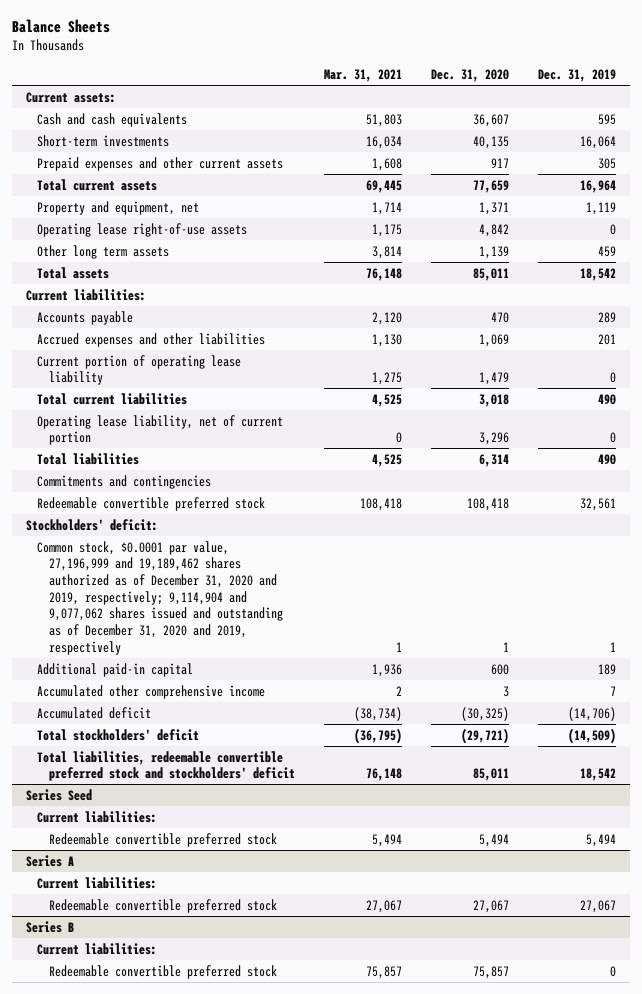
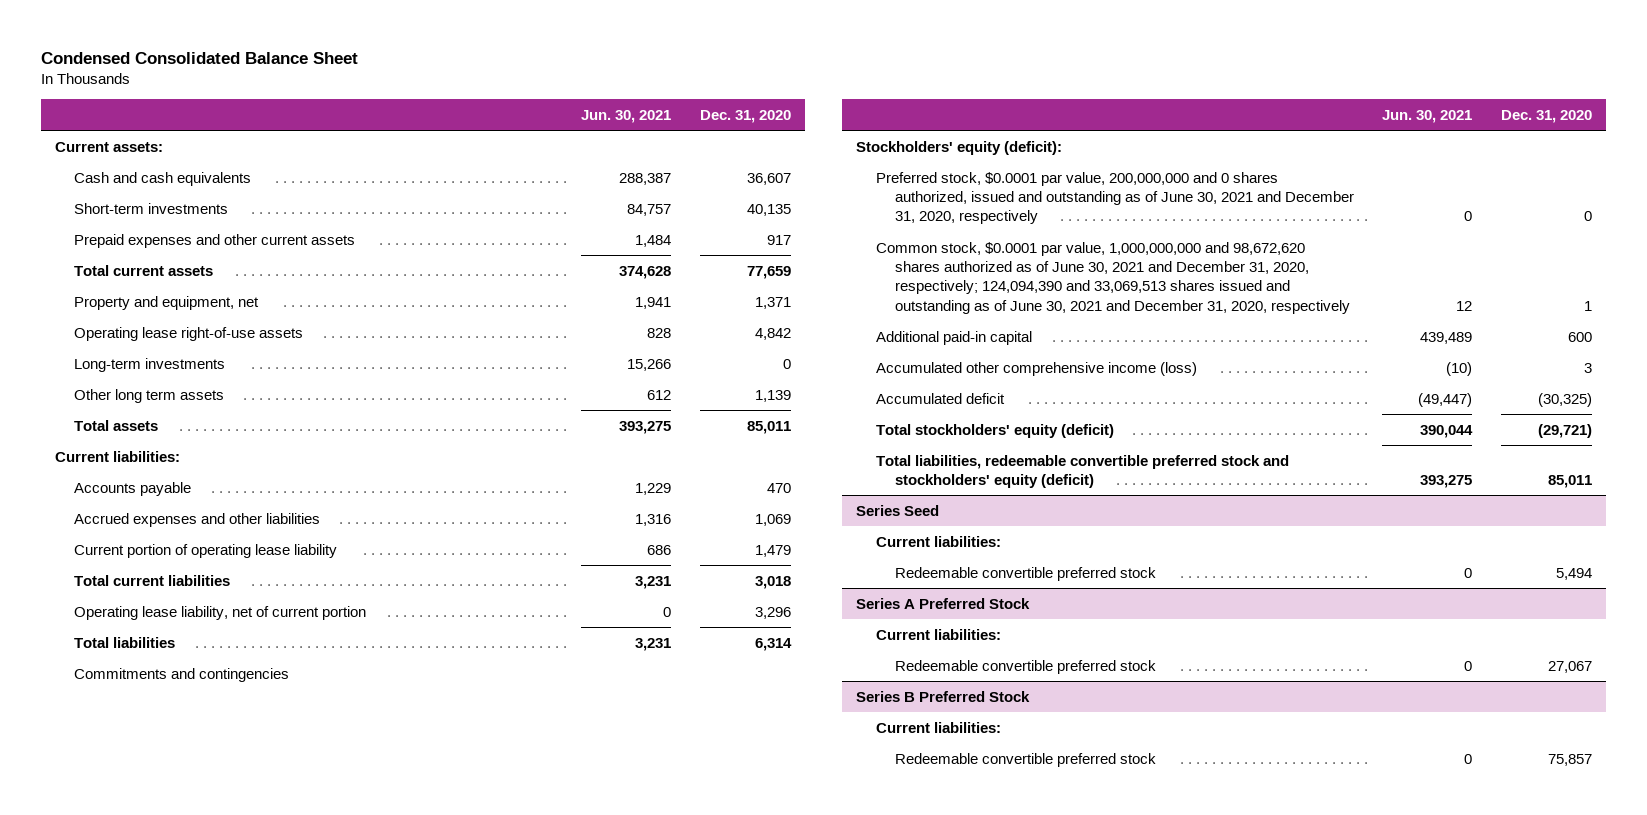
[11,19,110,34] Balance Sheets -> [40,52,358,65] Condensed Consolidated Balance Sheet
[323,69,402,83] Mar. 31, 2021 -> none
[537,69,616,83] Dec. 31, 2019 -> none
none -> [581,109,672,123] Jun. 30, 2021
none -> [74,357,226,372] Long-term investments
[37,496,266,511] Redeemable convertible preferred stock -> none
[26,518,159,531] Stockholders' deficit: -> [856,140,1063,155] Stockholders' equity (deficit):
none -> [875,171,1354,225] Preferred stock, $0.0001 par value, 200,000,000 and 0 shares authorized, issued and outstanding as of June 30, 2021 and December 31, 2020, respectively
[37,540,283,655] Common stock, $0.0001 par value, 27,196,999 and 19,189,462 shares authorized as of December 31, 2020 and 2019, respectively; 9,114,904 and 9,077,062 shares issued and outstanding as of December 31, 2020 and 2019, respectively -> [875,241,1350,314] Common stock, $0.0001 par value, 1,000,000,000 and 98,672,620 shares authorized as of June 30, 2021 and December 31, 2020, respectively; 124,094,390 and 33,069,513 shares issued and outstanding as of June 30, 2021 and December 31, 2020, respectively
[37,684,266,699] Accumulated other comprehensive income -> [875,361,1197,376] Accumulated other comprehensive income (loss)
[37,728,200,741] Total stockholders' deficit -> [875,423,1114,438] Total stockholders' equity (deficit)
[37,750,295,782] Total liabilities, redeemable convertible preferred stock and stockholders' deficit -> [875,454,1289,489] Total liabilities, redeemable convertible preferred stock and stockholders' equity (deficit)
[26,854,75,867] Series A -> [856,597,1031,609] Series A Preferred Stock
[26,920,75,933] Series B -> [856,690,1031,702] Series B Preferred Stock

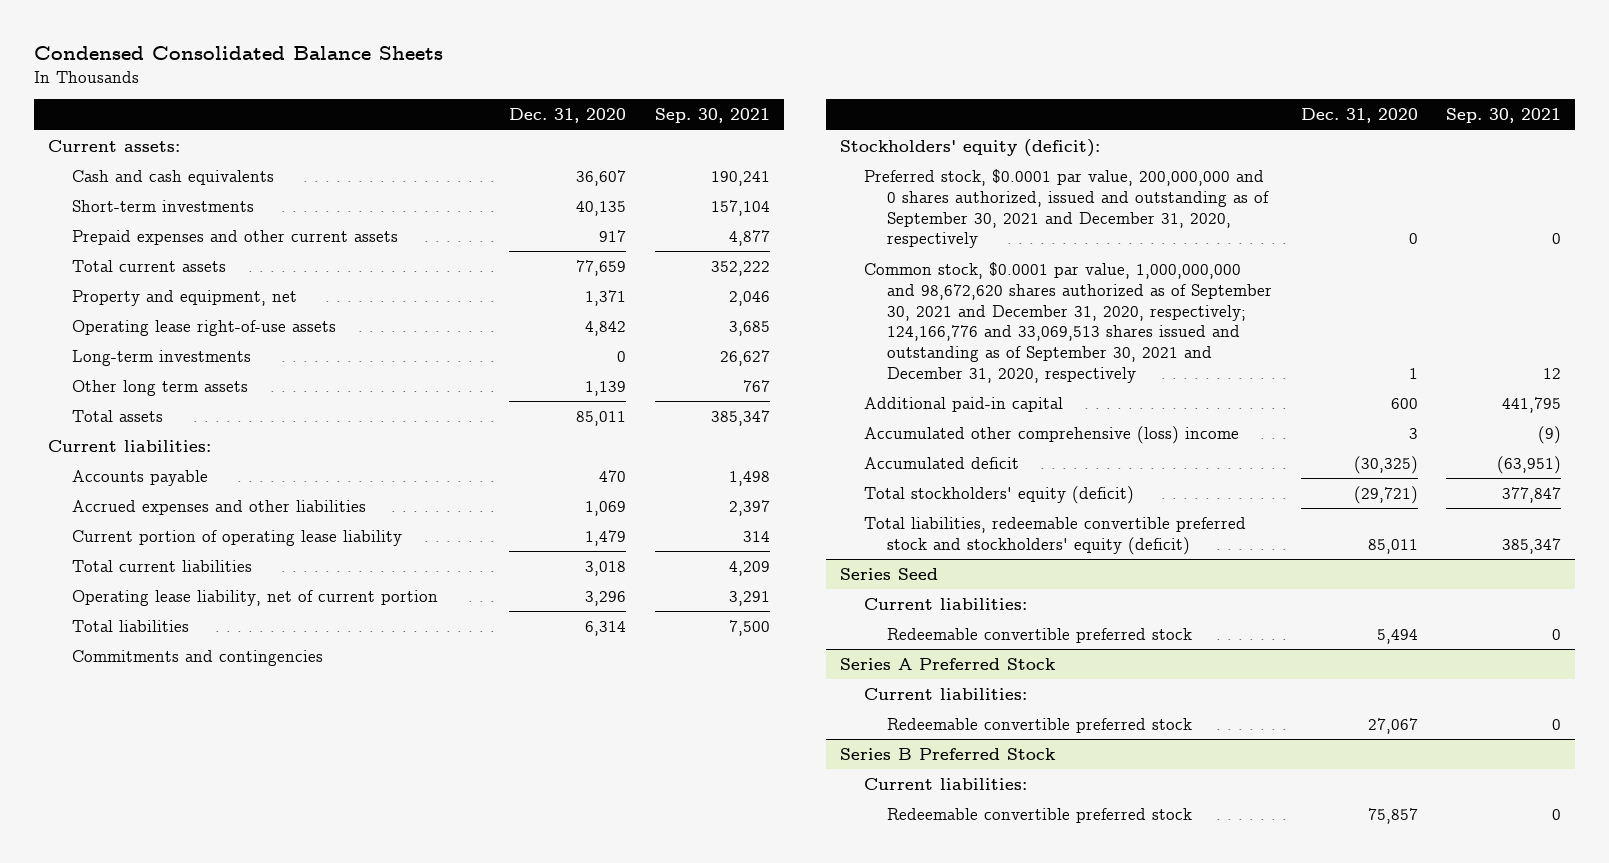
[40,52,358,65] Condensed Consolidated Balance Sheet -> [33,46,443,61] Condensed Consolidated Balance Sheets
[581,109,672,123] Jun. 30, 2021 -> none
none -> [654,108,770,124] Sep. 30, 2021
[875,171,1354,225] Preferred stock, $0.0001 par value, 200,000,000 and 0 shares authorized, issued and outstanding as of June 30, 2021 and December 31, 2020, respectively -> [863,168,1270,249] Preferred stock, $0.0001 par value, 200,000,000 and 0 shares authorized, issued and outstanding as of September 30, 2021 and December 31, 2020, respectively
[875,241,1350,314] Common stock, $0.0001 par value, 1,000,000,000 and 98,672,620 shares authorized as of June 30, 2021 and December 31, 2020, respectively; 124,094,390 and 33,069,513 shares issued and outstanding as of June 30, 2021 and December 31, 2020, respectively -> [863,261,1273,384] Common stock, $0.0001 par value, 1,000,000,000 and 98,672,620 shares authorized as of September 30, 2021 and December 31, 2020, respectively; 124,166,776 and 33,069,513 shares issued and outstanding as of September 30, 2021 and December 31, 2020, respectively
[875,361,1197,376] Accumulated other comprehensive income (loss) -> [863,425,1239,444] Accumulated other comprehensive (loss) income

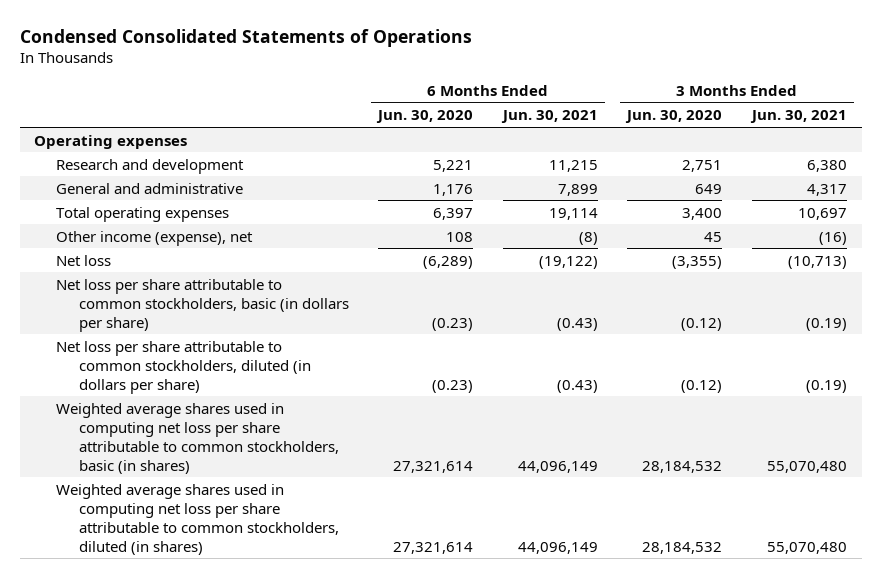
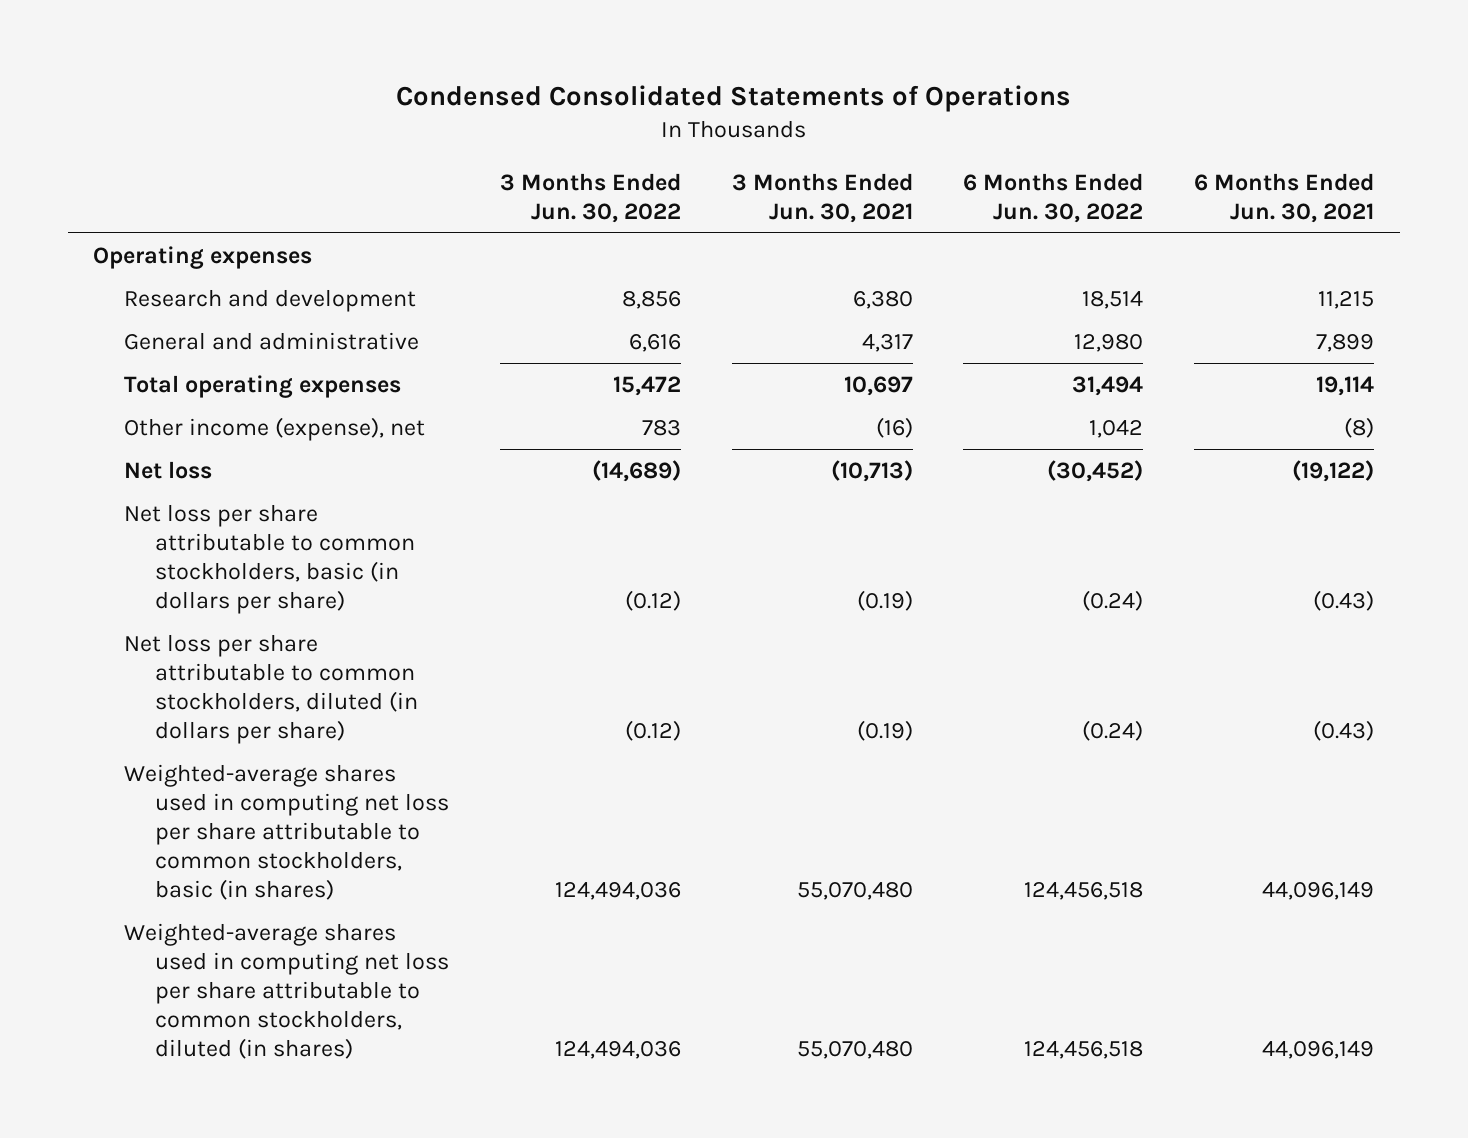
[376,110,474,124] Jun. 30, 2020 -> none
[625,110,723,124] Jun. 30, 2020 -> none
none -> [499,172,681,223] 3 Months Ended Jun. 30, 2022
none -> [963,172,1144,223] 6 Months Ended Jun. 30, 2022
[56,402,339,474] Weighted average shares used in computing net loss per share attributable to common stockholders, basic (in shares) -> [124,763,450,901] Weighted-average shares used in computing net loss per share attributable to common stockholders, basic (in shares)
[56,483,339,555] Weighted average shares used in computing net loss per share attributable to common stockholders, diluted (in shares) -> [124,922,450,1060] Weighted-average shares used in computing net loss per share attributable to common stockholders, diluted (in shares)

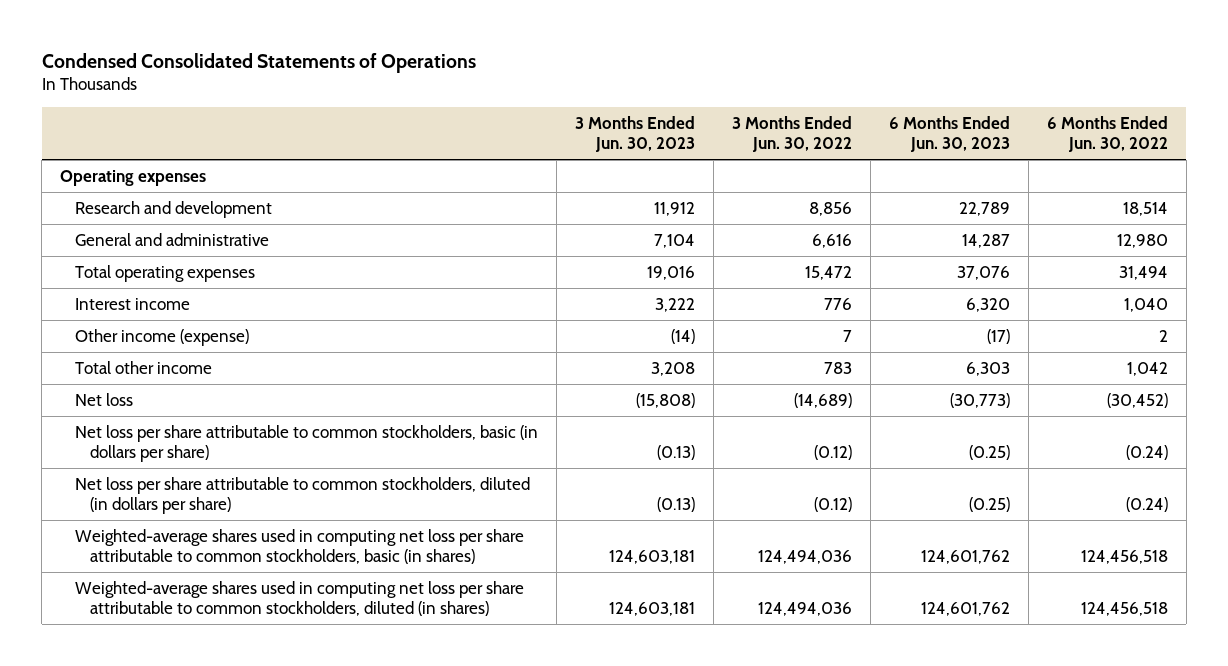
[731,172,913,223] 3 Months Ended Jun. 30, 2021 -> none
[1194,172,1375,223] 6 Months Ended Jun. 30, 2021 -> none
none -> [575,116,696,153] 3 Months Ended Jun. 30, 2023
none -> [889,116,1011,153] 6 Months Ended Jun. 30, 2023
none -> [75,297,191,310] Interest income
none -> [75,328,250,346] Other income (expense)
[124,416,426,441] Other income (expense), net -> [75,360,213,374] Total other income

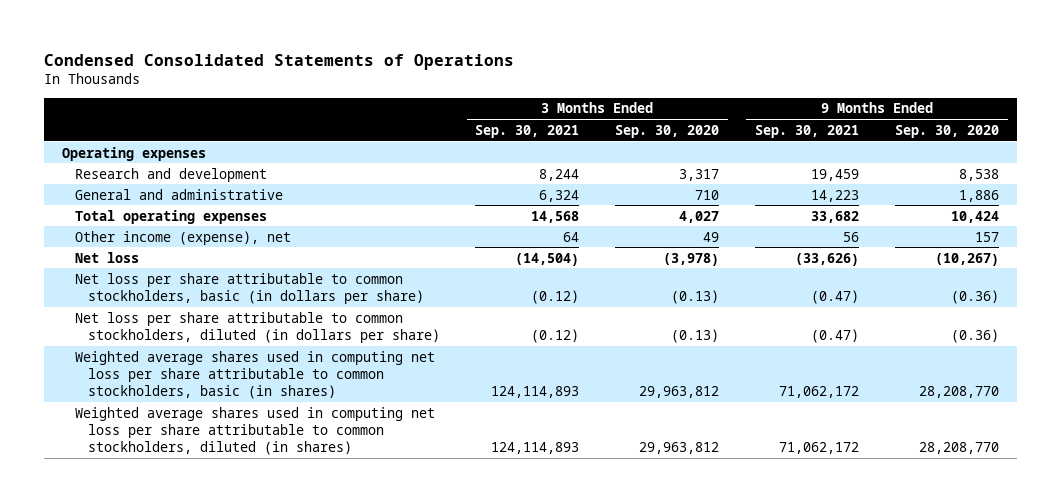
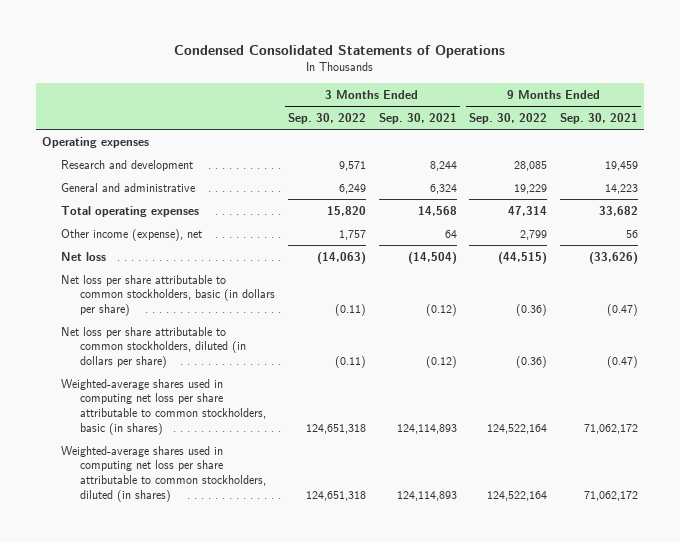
[615,124,720,138] Sep. 30, 2020 -> none
[894,124,999,138] Sep. 30, 2020 -> none
none -> [287,113,366,125] Sep. 30, 2022
none -> [469,113,548,125] Sep. 30, 2022
[74,350,435,400] Weighted average shares used in computing net loss per share attributable to common stockholders, basic (in shares) -> [61,378,266,435] Weighted-average shares used in computing net loss per share attributable to common stockholders, basic (in shares)
[74,406,435,456] Weighted average shares used in computing net loss per share attributable to common stockholders, diluted (in shares) -> [61,445,266,502] Weighted-average shares used in computing net loss per share attributable to common stockholders, diluted (in shares)

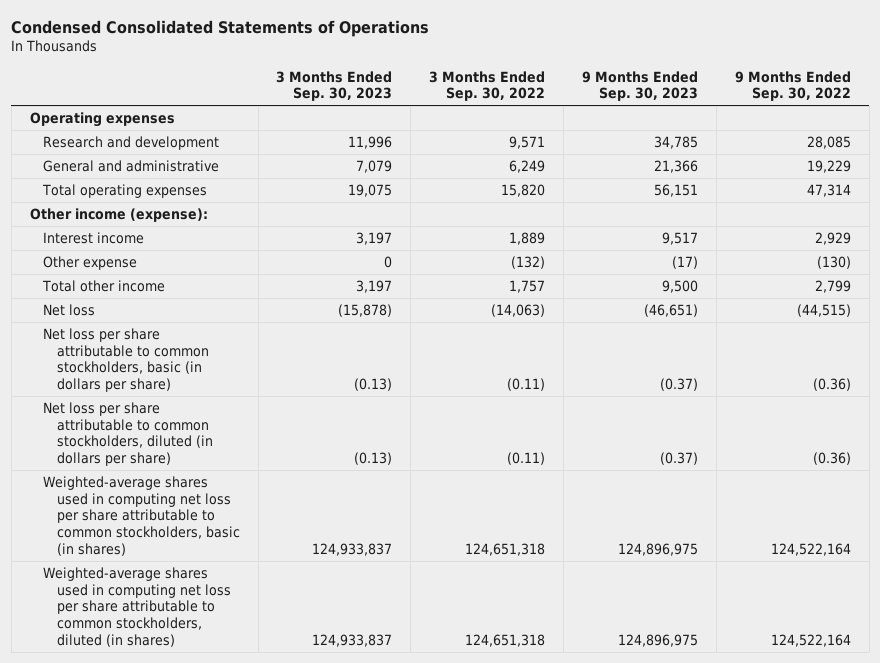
[378,113,457,125] Sep. 30, 2021 -> none
[560,113,639,125] Sep. 30, 2021 -> none
none -> [276,70,393,102] 3 Months Ended Sep. 30, 2023
none -> [581,70,698,102] 9 Months Ended Sep. 30, 2023
none -> [29,207,208,222] Other income (expense):
none -> [43,231,145,244] Interest income
none -> [43,255,138,270] Other expense
[61,228,203,241] Other income (expense), net -> [42,279,166,292] Total other income

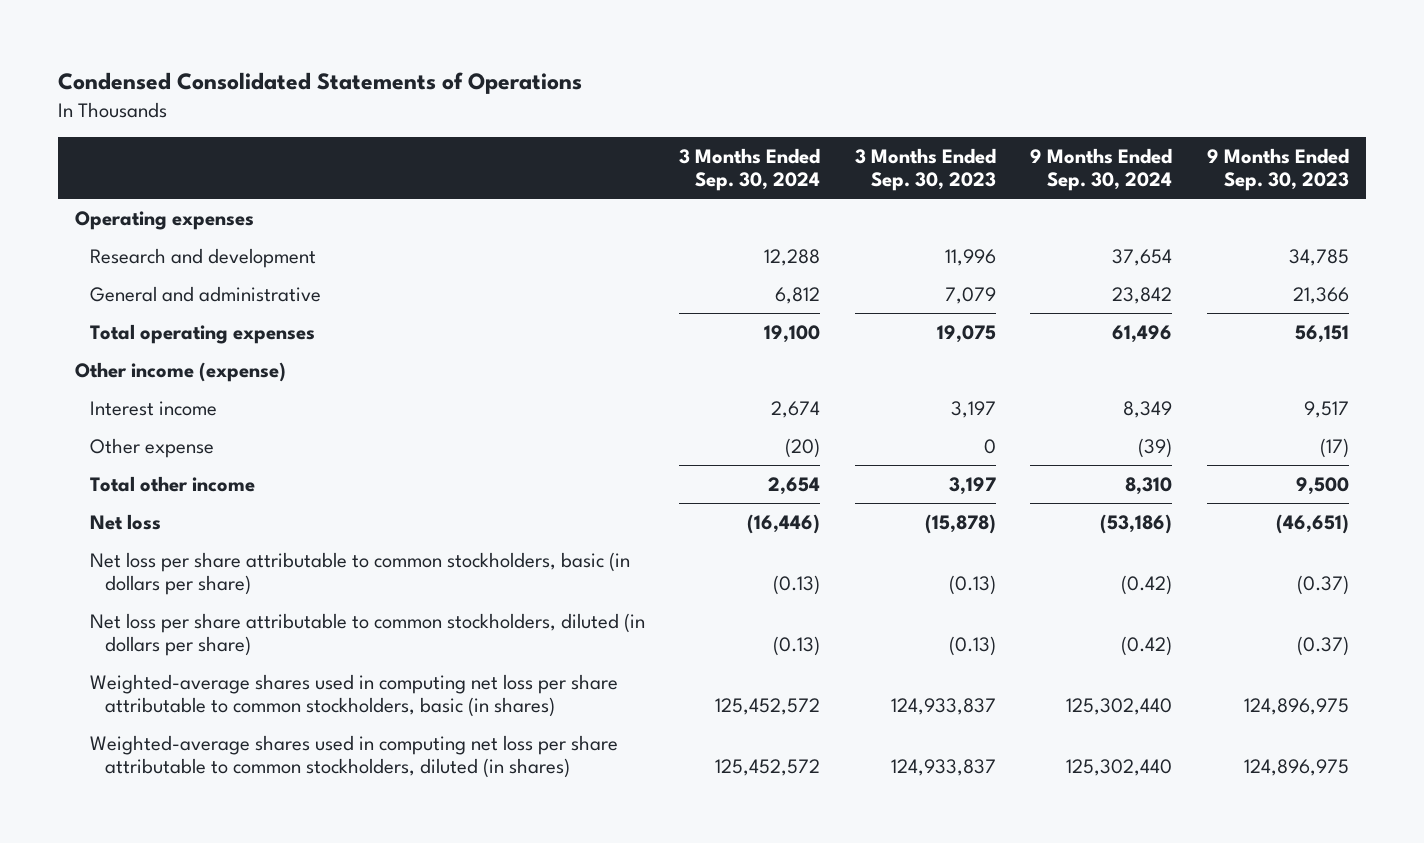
[429,70,546,102] 3 Months Ended Sep. 30, 2022 -> none
[734,70,851,102] 9 Months Ended Sep. 30, 2022 -> none
none -> [679,147,821,192] 3 Months Ended Sep. 30, 2024
none -> [1030,147,1173,192] 9 Months Ended Sep. 30, 2024
[29,207,208,222] Other income (expense): -> [74,361,286,382] Other income (expense)

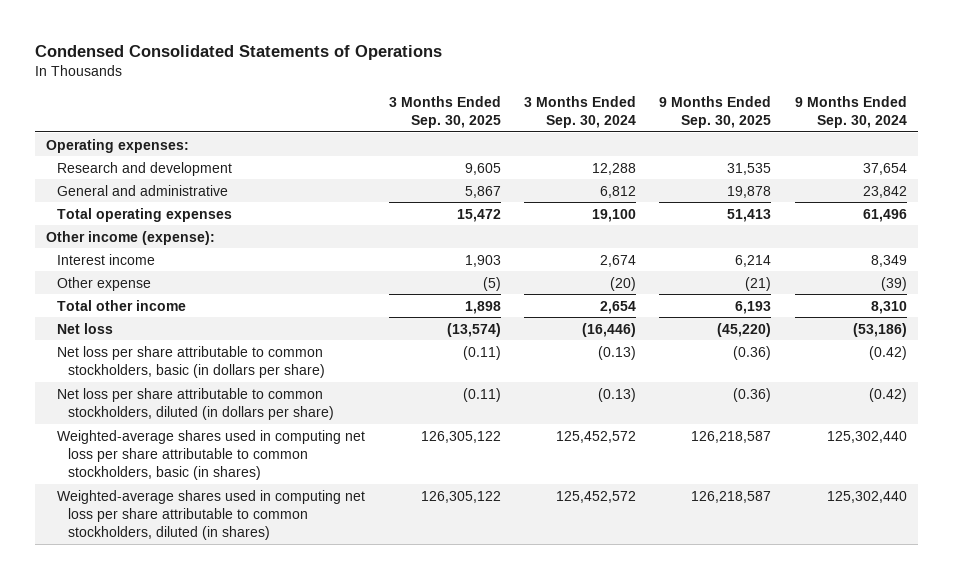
[854,147,996,192] 3 Months Ended Sep. 30, 2023 -> none
[1206,147,1349,192] 9 Months Ended Sep. 30, 2023 -> none
none -> [388,95,501,128] 3 Months Ended Sep. 30, 2025
none -> [659,95,772,128] 9 Months Ended Sep. 30, 2025
[74,210,254,230] Operating expenses -> [46,138,190,153] Operating expenses:
[74,361,286,382] Other income (expense) -> [46,230,216,245] Other income (expense):

